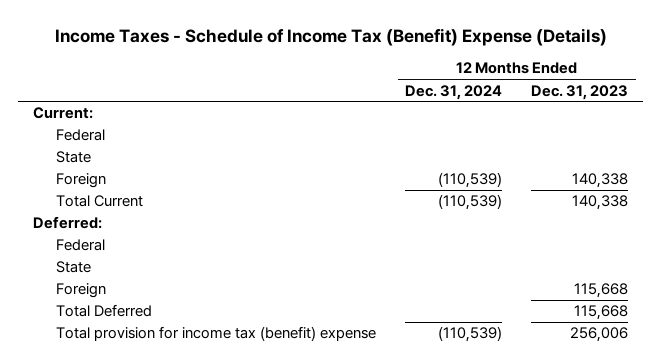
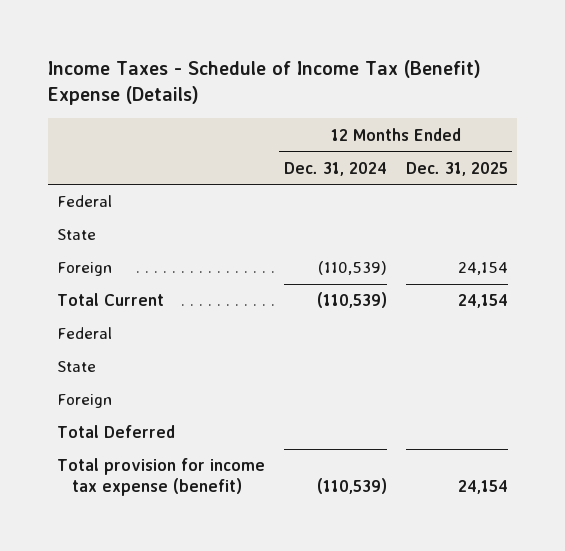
[531,84,629,100] Dec. 31, 2023 -> none
none -> [405,161,508,176] Dec. 31, 2025
[32,107,93,120] Current: -> none
[32,216,102,230] Deferred: -> none
[56,326,377,342] Total provision for income tax (benefit) expense -> [57,458,266,497] Total provision for income tax expense (benefit)

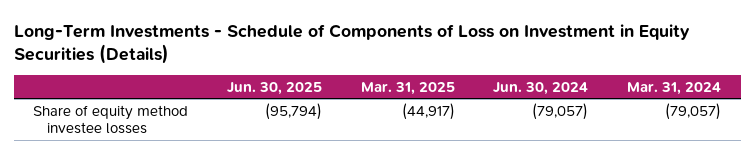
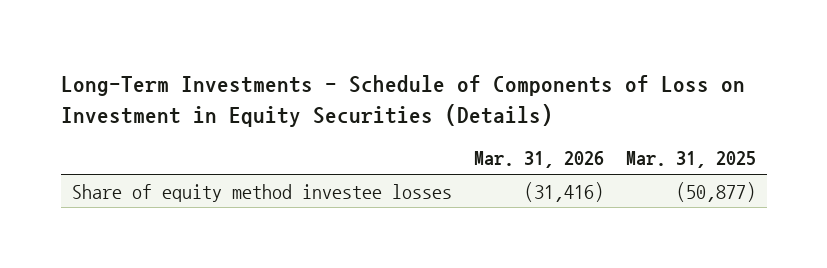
[226,81,322,95] Jun. 30, 2025 -> none
[493,81,589,95] Jun. 30, 2024 -> none
[627,81,722,95] Mar. 31, 2024 -> none
none -> [473,151,604,169] Mar. 31, 2026
[401,102,455,120] (44,917) -> [675,181,756,202] (50,877)

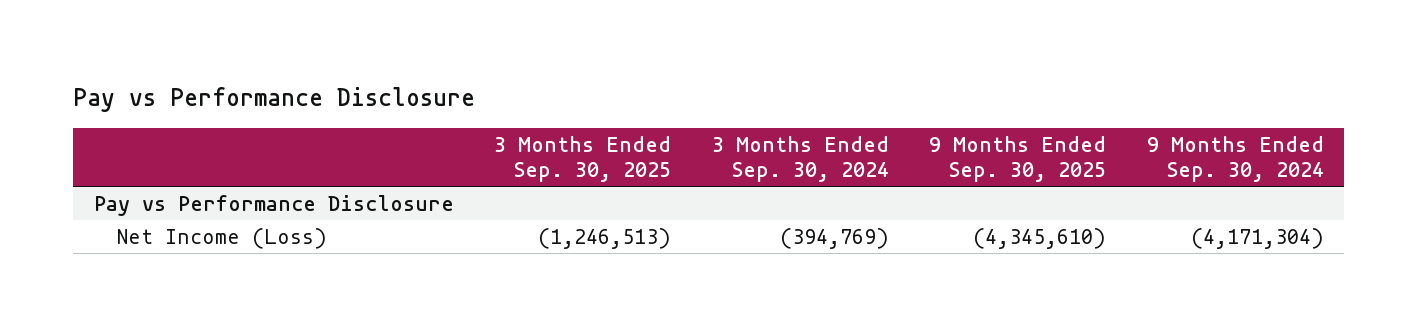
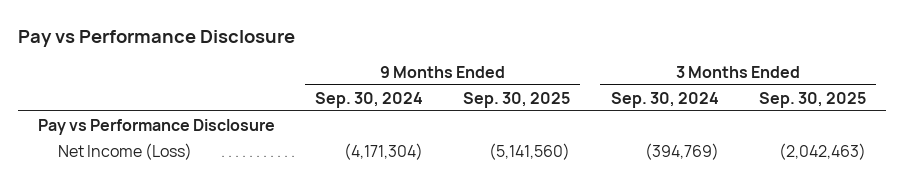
[538,228,672,250] (1,246,513) -> [778,142,866,160] (2,042,463)
[973,228,1107,250] (4,345,610) -> [489,142,571,160] (5,141,560)

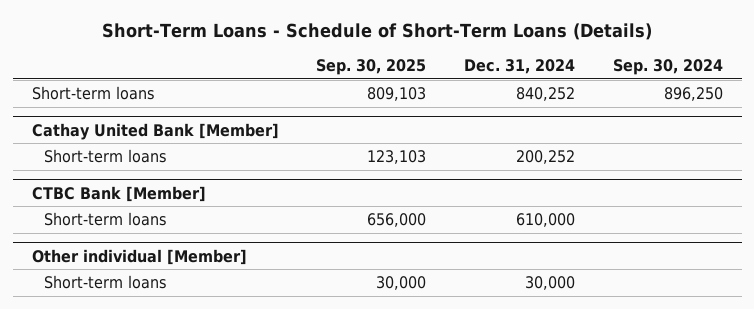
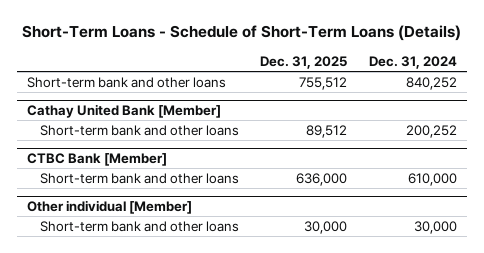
[316,59,427,76] Sep. 30, 2025 -> none
[612,59,723,76] Sep. 30, 2024 -> none
none -> [260,55,348,69] Dec. 31, 2025
[31,85,155,100] Short-term loans -> [27,76,227,88] Short-term bank and other loans
[44,148,168,163] Short-term loans -> [40,124,240,136] Short-term bank and other loans
[44,211,168,226] Short-term loans -> [40,172,240,184] Short-term bank and other loans
[44,274,168,289] Short-term loans -> [40,220,240,232] Short-term bank and other loans

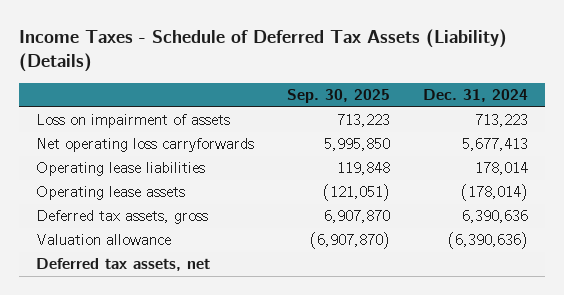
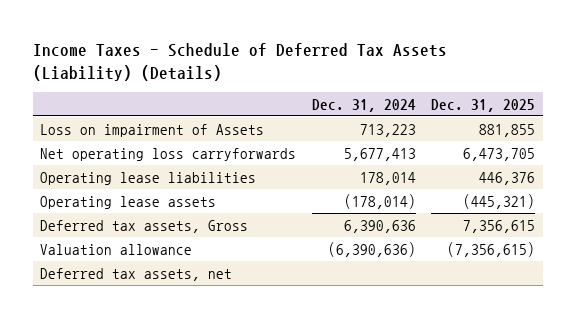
[286,89,390,104] Sep. 30, 2025 -> none
none -> [431,98,536,112] Dec. 31, 2025
[35,114,230,129] Loss on impairment of assets -> [40,123,265,137] Loss on impairment of Assets
[35,210,208,225] Deferred tax assets, gross -> [40,219,249,233] Deferred tax assets, Gross

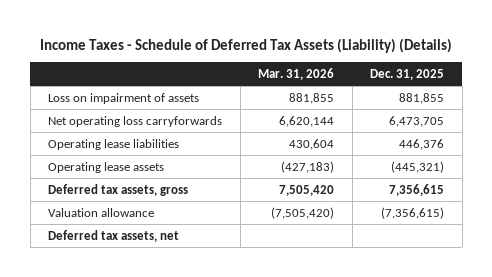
[311,98,416,112] Dec. 31, 2024 -> none
none -> [258,67,335,80] Mar. 31, 2026
[40,123,265,137] Loss on impairment of Assets -> [48,92,200,104] Loss on impairment of assets
[40,219,249,233] Deferred tax assets, Gross -> [48,183,189,196] Deferred tax assets, gross

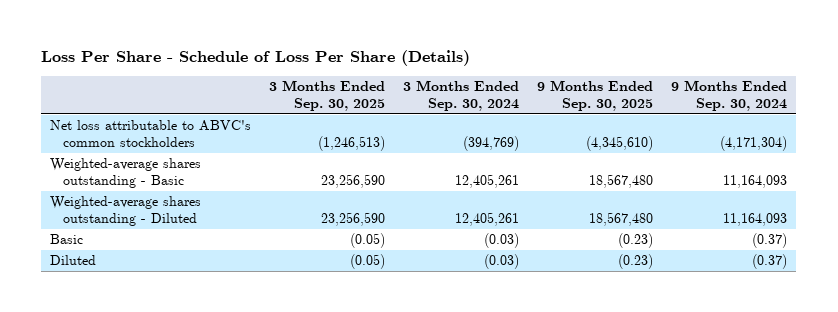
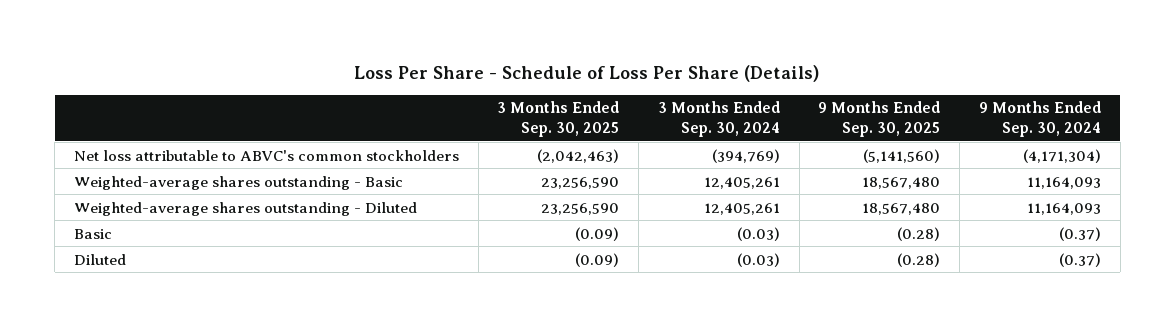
[318,136,386,152] (1,246,513) -> [537,148,620,163] (2,042,463)
[586,136,654,152] (4,345,610) -> [863,148,941,163] (5,141,560)
[350,232,386,248] (0.05) -> [575,226,620,241] (0.09)
[618,232,654,248] (0.23) -> [897,226,941,241] (0.28)
[350,253,386,269] (0.05) -> [575,252,620,267] (0.09)
[618,253,654,269] (0.23) -> [897,252,941,267] (0.28)

